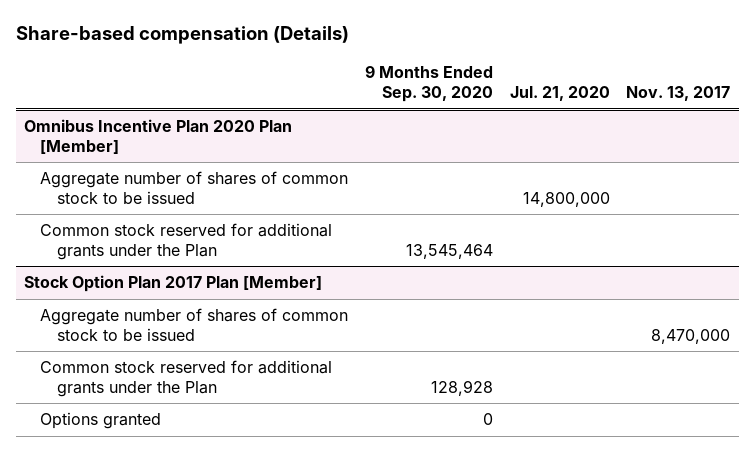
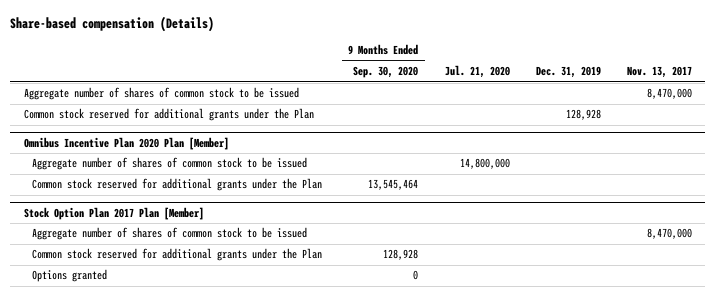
none -> [535,66,601,79] Dec. 31, 2019
none -> [23,87,299,101] Aggregate number of shares of common stock to be issued
none -> [23,108,314,122] Common stock reserved for additional grants under the Plan

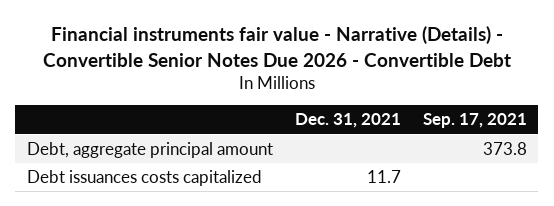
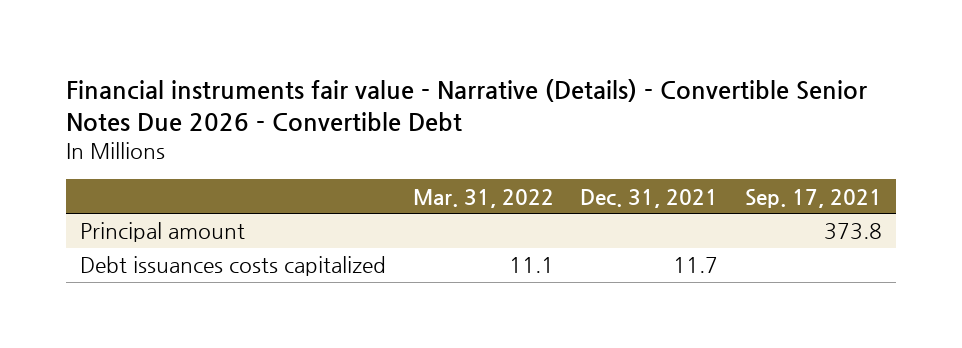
none -> [412,188,554,208] Mar. 31, 2022
[26,141,273,158] Debt, aggregate principal amount -> [79,222,245,243] Principal amount

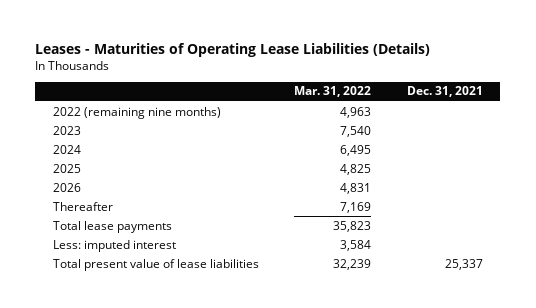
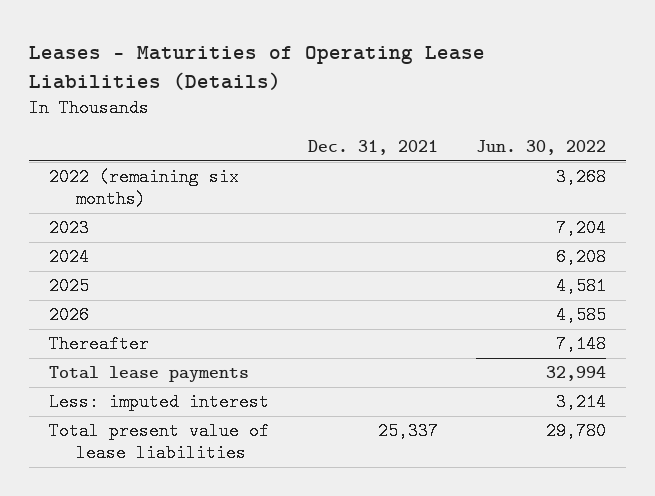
[294,86,372,98] Mar. 31, 2022 -> none
none -> [476,139,607,155] Jun. 30, 2022
[52,106,221,119] 2022 (remaining nine months) -> [48,168,239,209] 2022 (remaining six months)

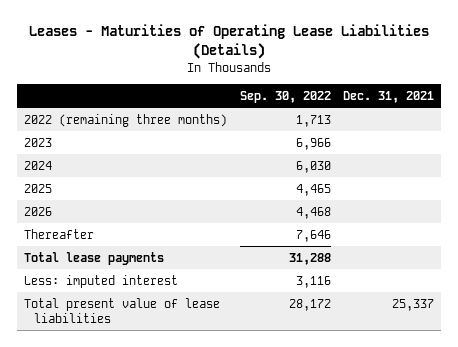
[476,139,607,155] Jun. 30, 2022 -> none
none -> [239,90,331,103] Sep. 30, 2022
[48,168,239,209] 2022 (remaining six months) -> [23,113,227,127] 2022 (remaining three months)

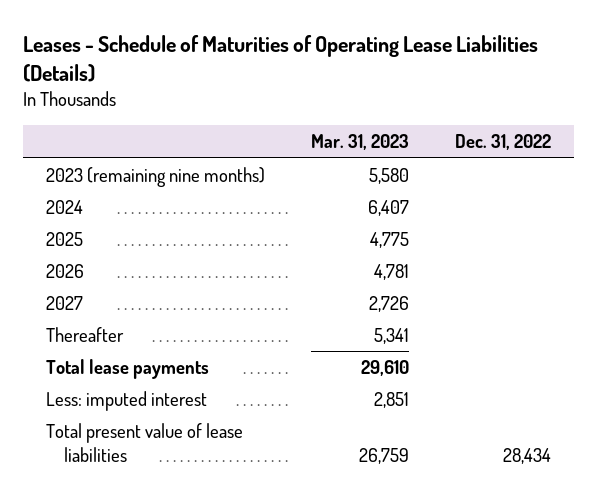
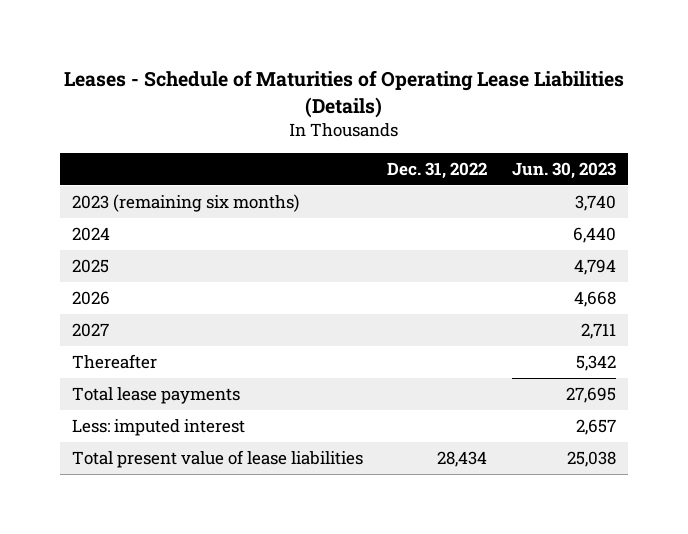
[311,134,410,151] Mar. 31, 2023 -> none
none -> [511,161,616,179] Jun. 30, 2023
[46,167,266,188] 2023 (remaining nine months) -> [71,194,299,213] 2023 (remaining six months)

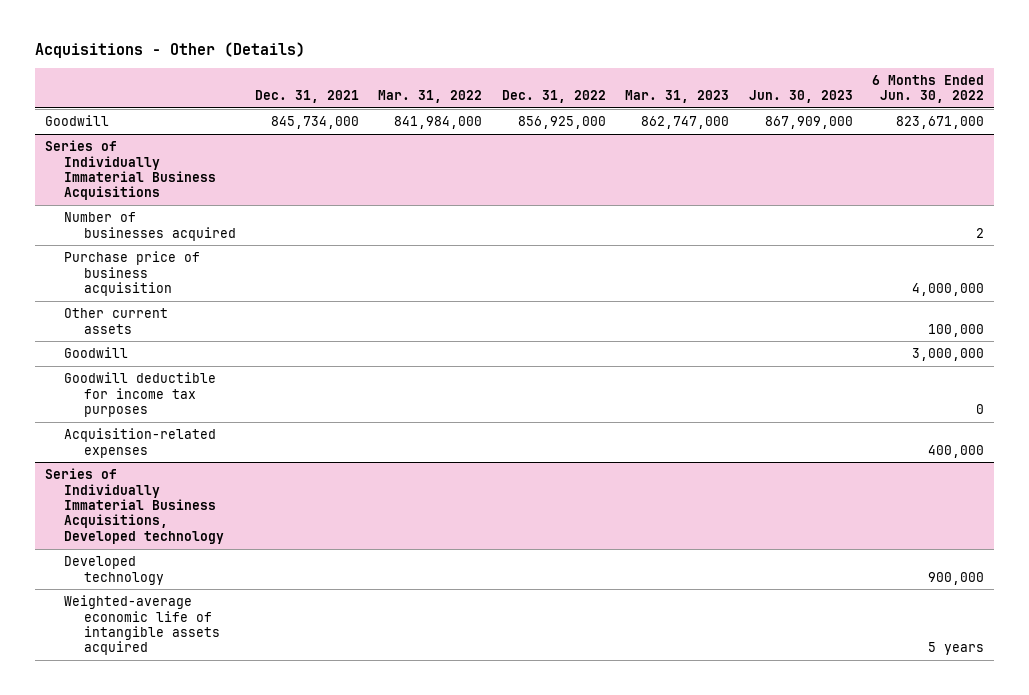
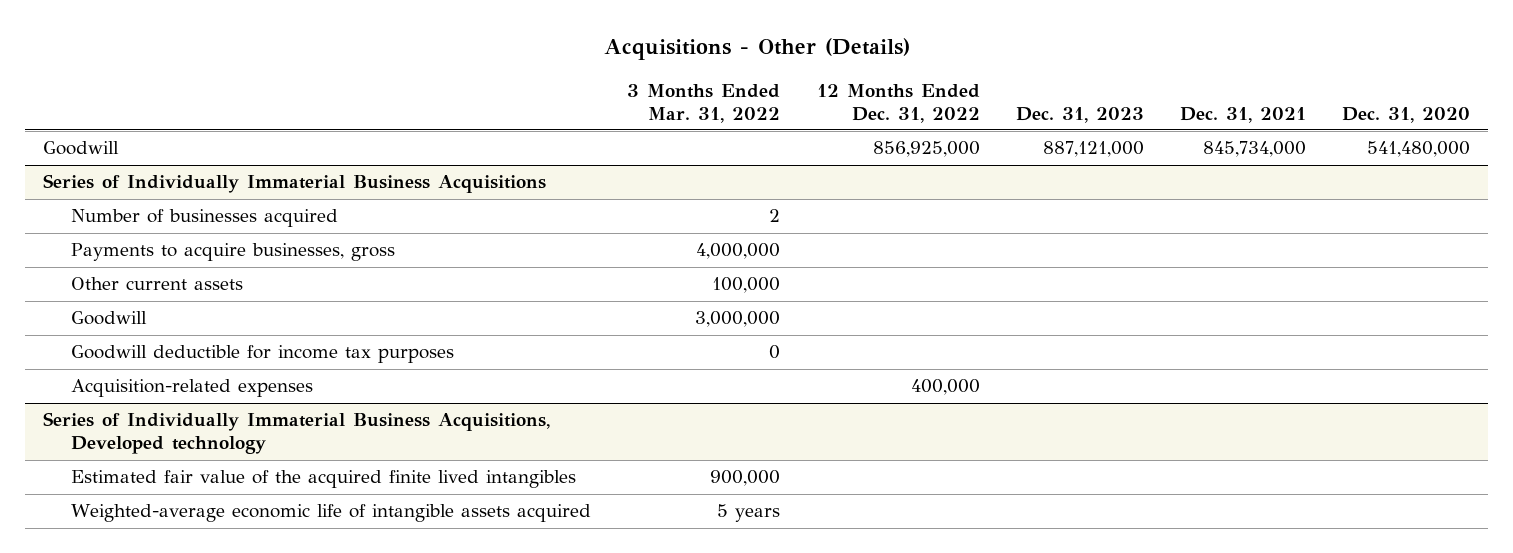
[378,90,483,104] Mar. 31, 2022 -> none
[501,90,606,104] Dec. 31, 2022 -> none
[625,90,730,104] Mar. 31, 2023 -> none
[748,90,853,104] Jun. 30, 2023 -> none
[872,74,985,104] 6 Months Ended Jun. 30, 2022 -> none
none -> [627,83,781,123] 3 Months Ended Mar. 31, 2022
none -> [816,83,980,123] 12 Months Ended Dec. 31, 2022
none -> [1015,106,1144,123] Dec. 31, 2023
none -> [1342,106,1471,123] Dec. 31, 2020
[64,251,201,296] Purchase price of business acquisition -> [71,243,396,262] Payments to acquire businesses, gross
[64,556,164,585] Developed technology -> [71,470,577,489] Estimated fair value of the acquired finite lived intangibles

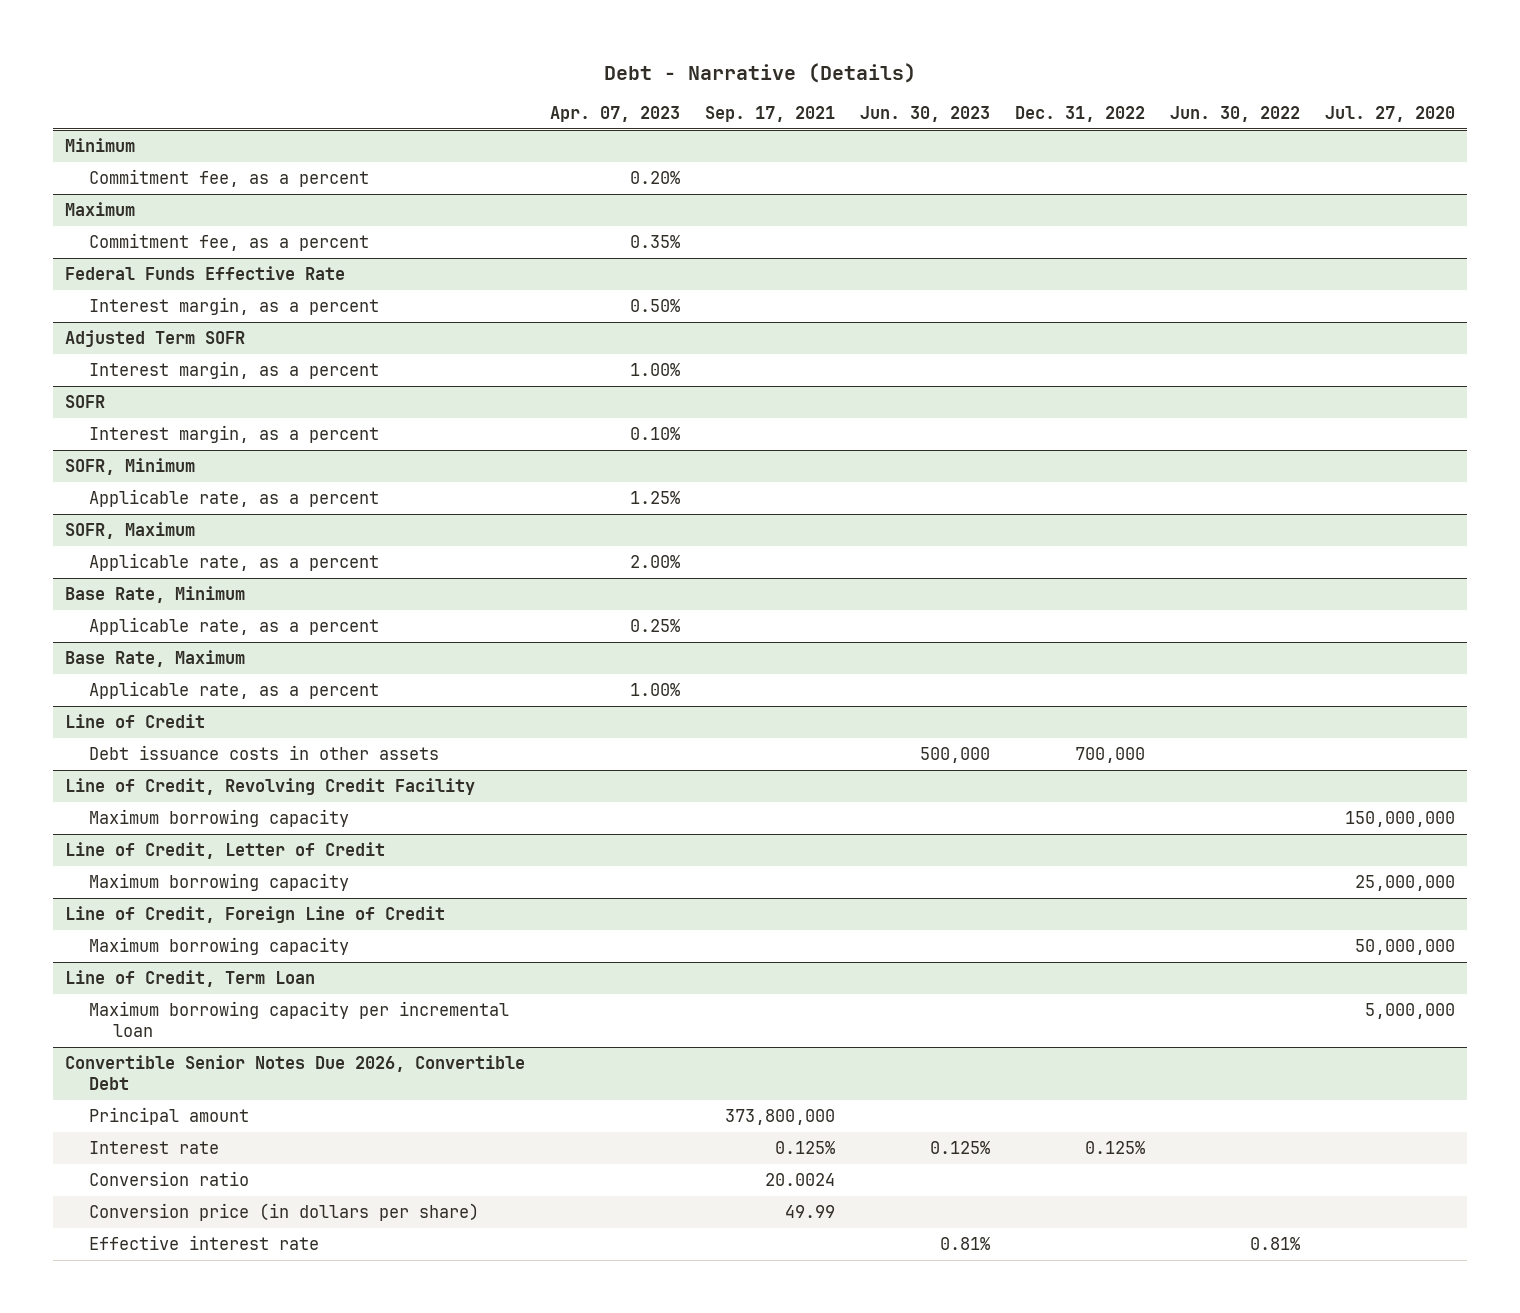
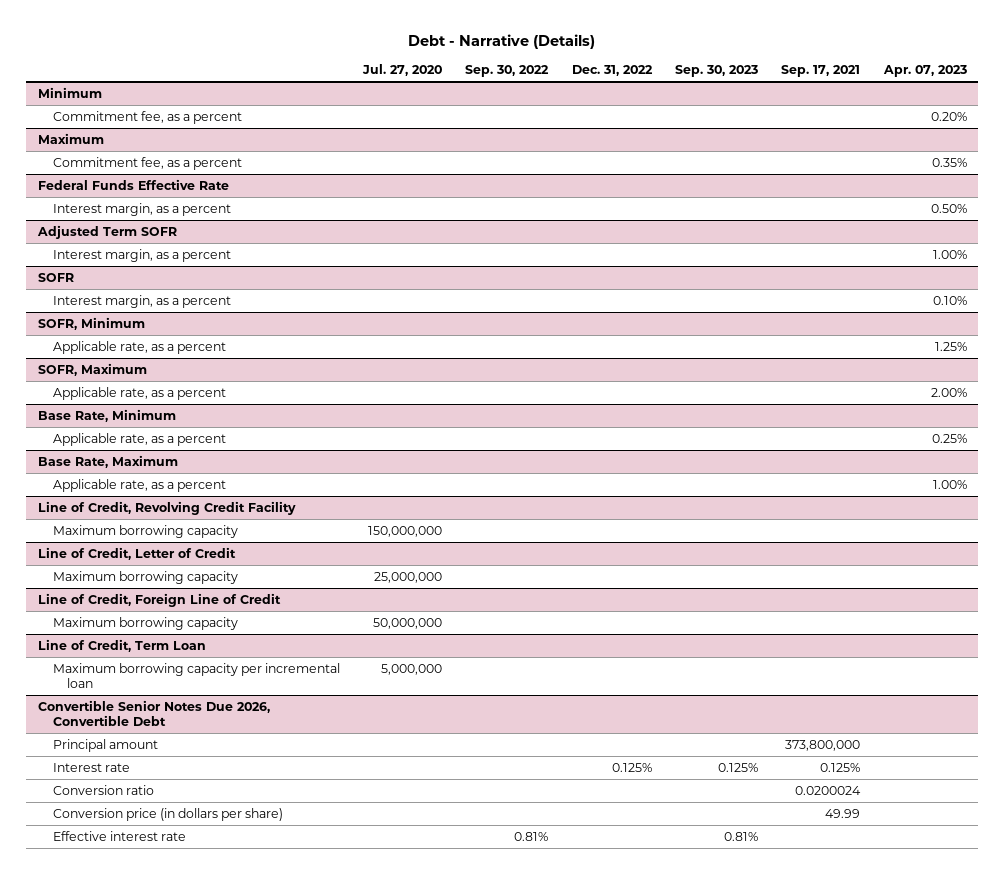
[860,105,991,122] Jun. 30, 2023 -> none
[1169,105,1300,122] Jun. 30, 2022 -> none
none -> [465,65,550,78] Sep. 30, 2022
none -> [674,65,758,78] Sep. 30, 2023
[65,714,206,729] Line of Credit -> none
[89,745,440,761] Debt issuance costs in other assets -> none
[765,1173,836,1187] 20.0024 -> [795,785,862,795] 0.0200024

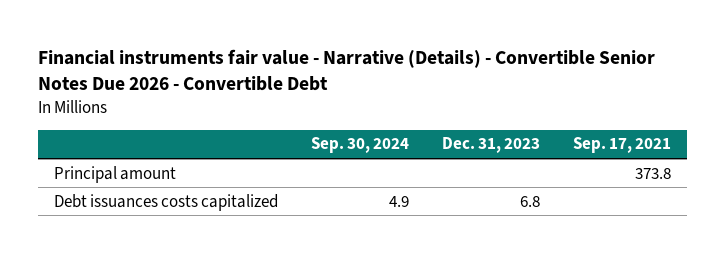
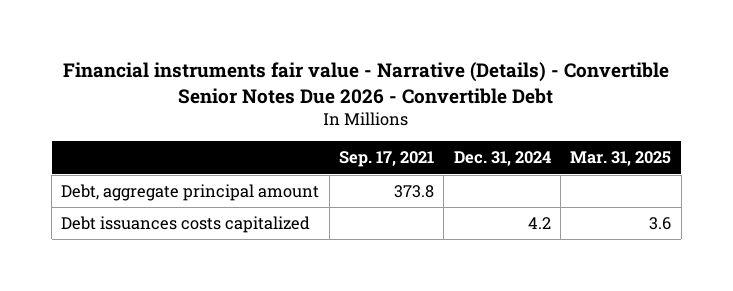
[310,137,409,154] Sep. 30, 2024 -> none
[441,137,540,154] Dec. 31, 2023 -> none
none -> [453,151,551,167] Dec. 31, 2024
none -> [570,151,672,167] Mar. 31, 2025
[54,165,177,183] Principal amount -> [61,184,320,202] Debt, aggregate principal amount

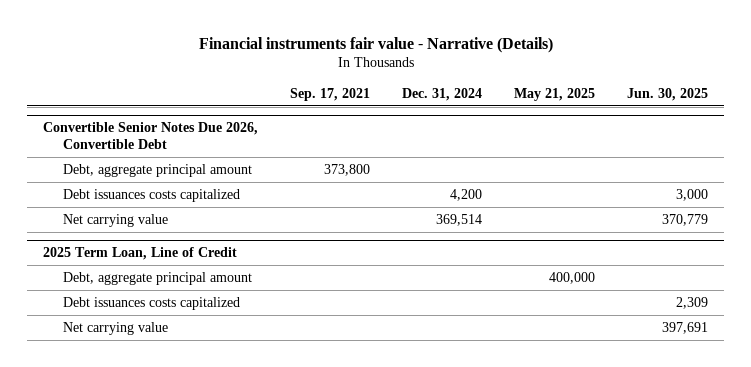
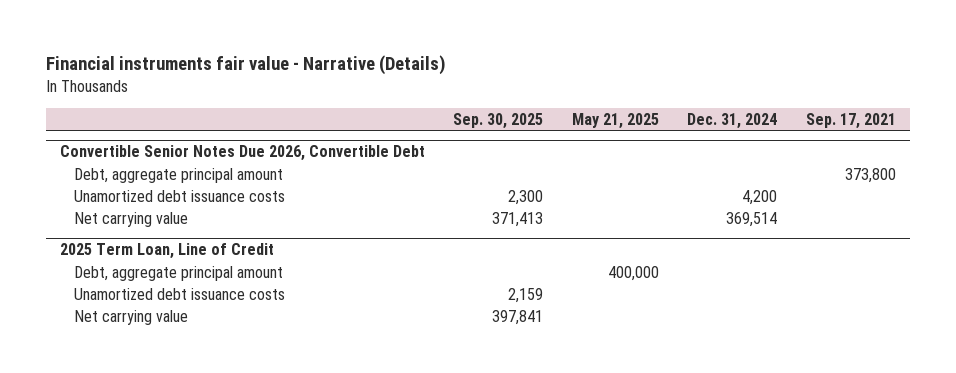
[627,87,709,101] Jun. 30, 2025 -> none
none -> [453,112,544,129] Sep. 30, 2025
[63,188,241,202] Debt issuances costs capitalized -> [73,189,285,202] Unamortized debt issuance costs
[63,296,241,310] Debt issuances costs capitalized -> [73,287,285,300] Unamortized debt issuance costs

